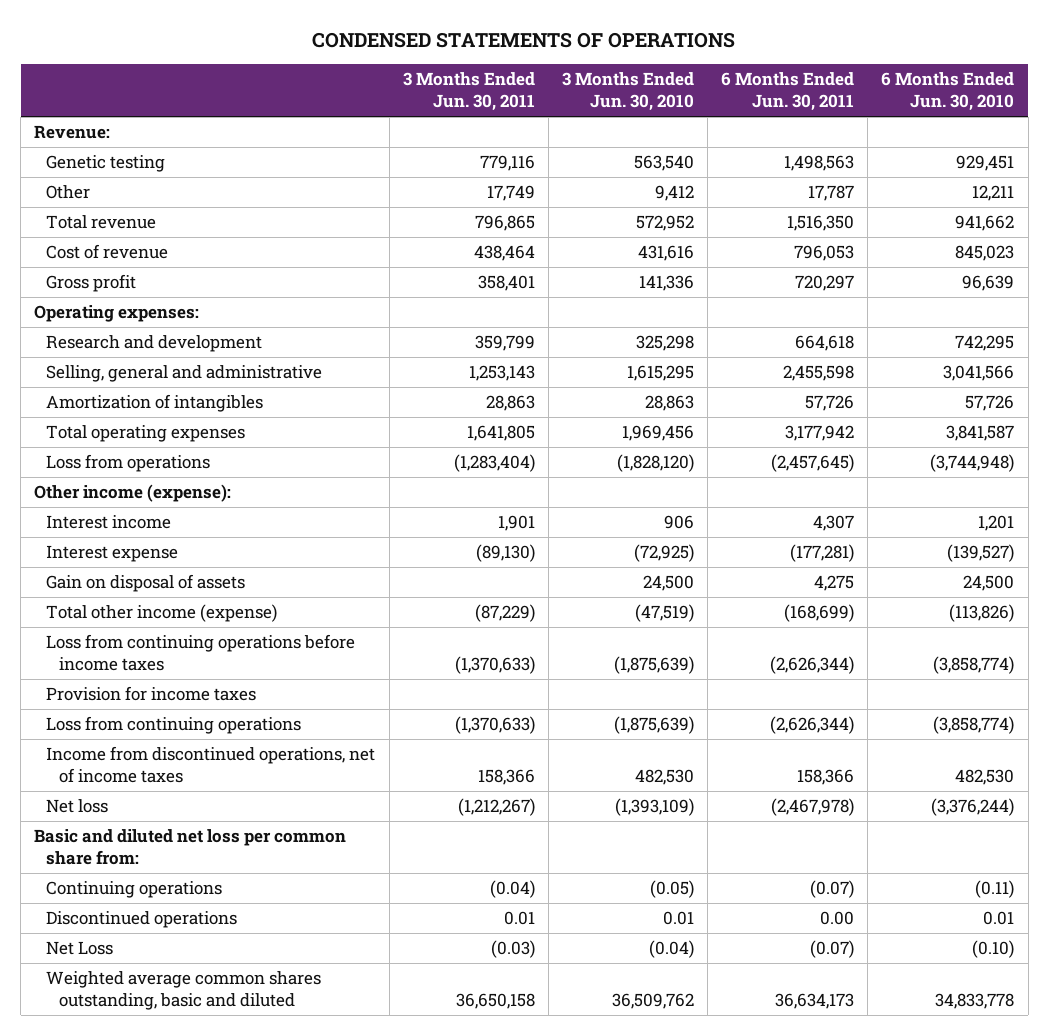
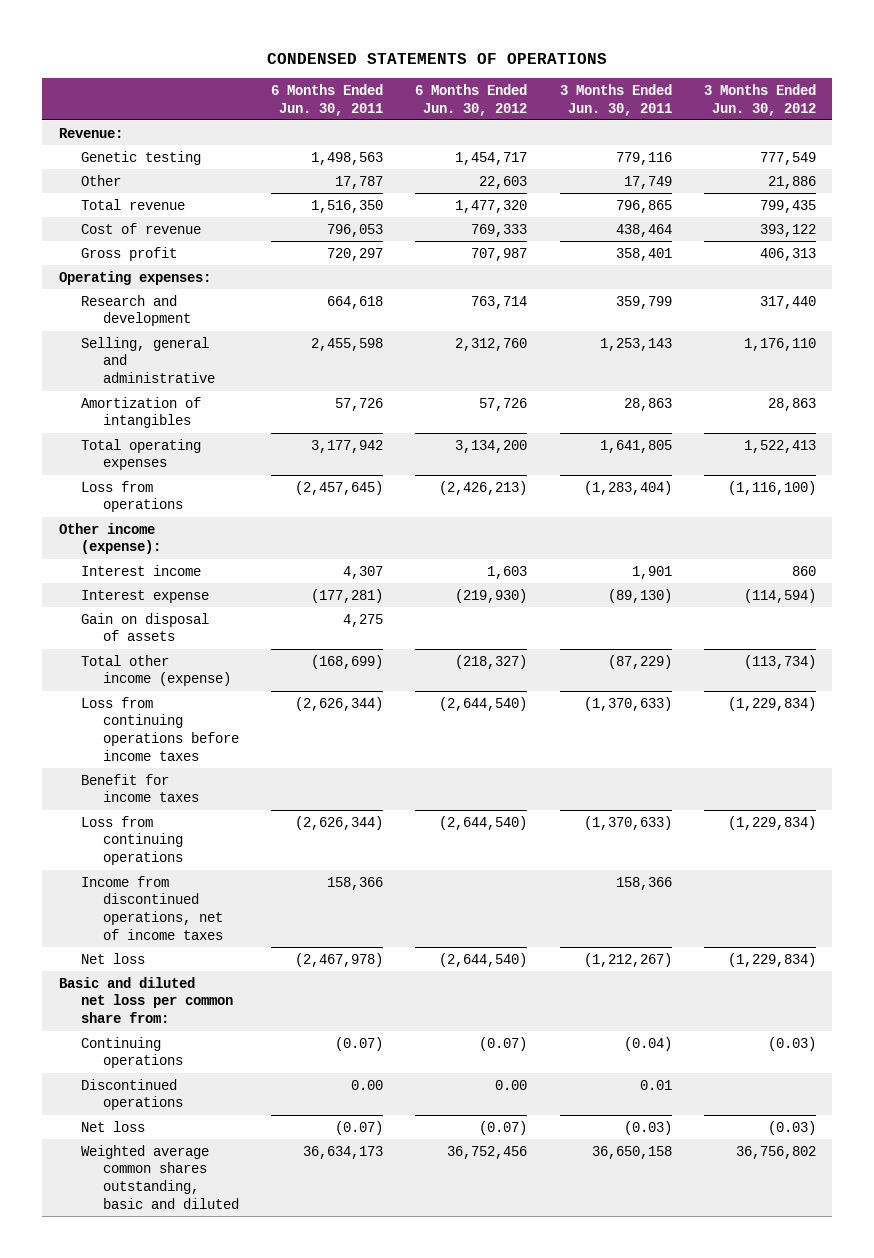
[561,72,694,112] 3 Months Ended Jun. 30, 2010 -> none
[881,72,1015,112] 6 Months Ended Jun. 30, 2010 -> none
none -> [415,83,528,116] 6 Months Ended Jun. 30, 2012
none -> [703,83,816,116] 3 Months Ended Jun. 30, 2012
[46,686,257,702] Provision for income taxes -> [80,773,199,803] Benefit for income taxes
[46,941,114,956] Net Loss -> [80,1120,145,1132] Net loss

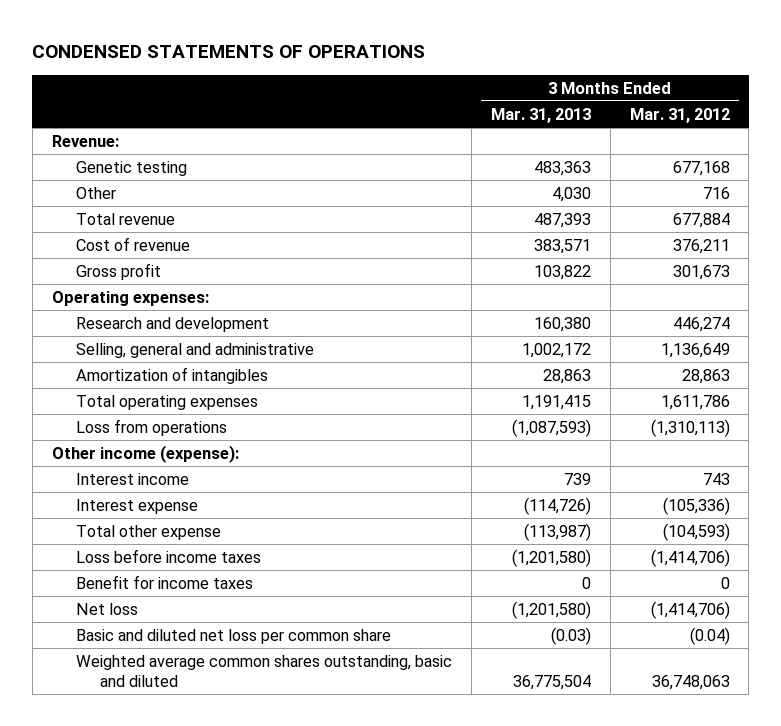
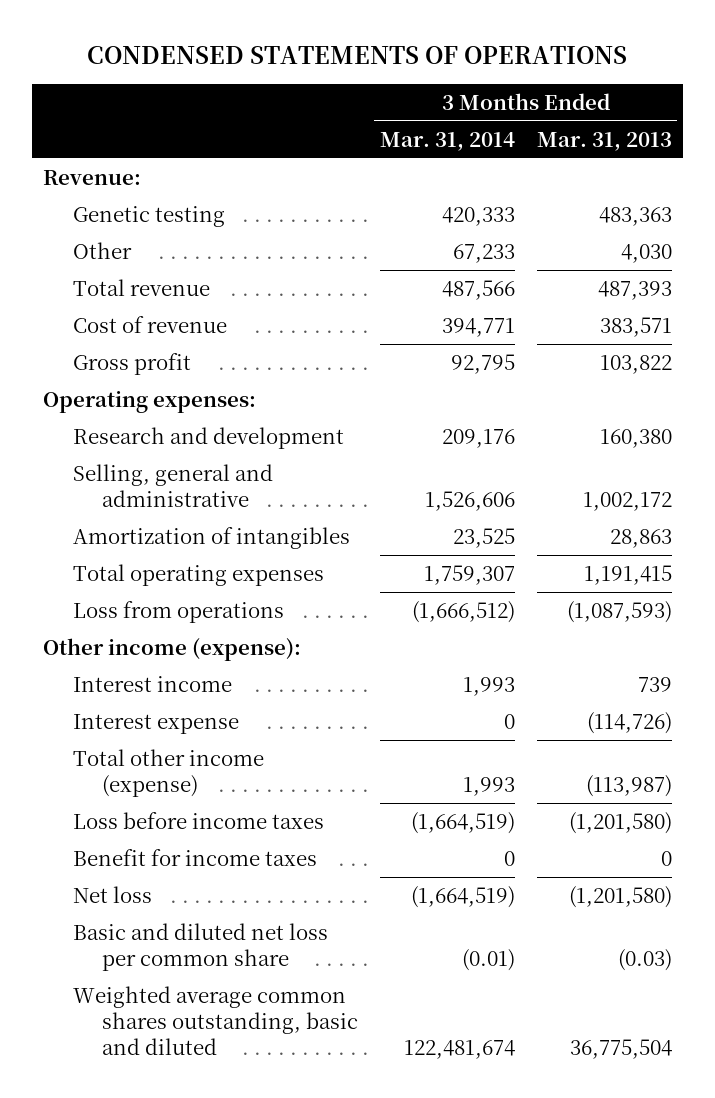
[629,107,730,123] Mar. 31, 2012 -> none
none -> [379,131,515,151] Mar. 31, 2014
[76,524,222,540] Total other expense -> [72,748,264,797] Total other income (expense)

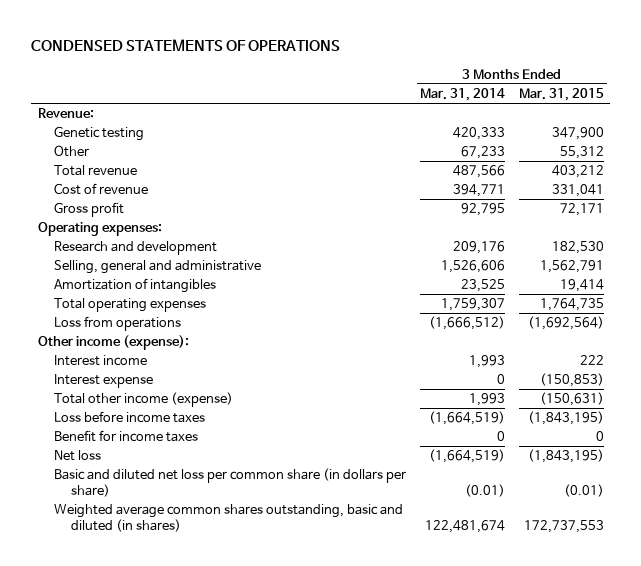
[536,131,672,151] Mar. 31, 2013 -> none
none -> [518,88,604,102] Mar. 31, 2015
[72,922,328,971] Basic and diluted net loss per common share -> [54,468,407,497] Basic and diluted net loss per common share (in dollars per share)
[72,985,359,1055] Weighted average common shares outstanding, basic and diluted -> [54,504,404,532] Weighted average common shares outstanding, basic and diluted (in shares)

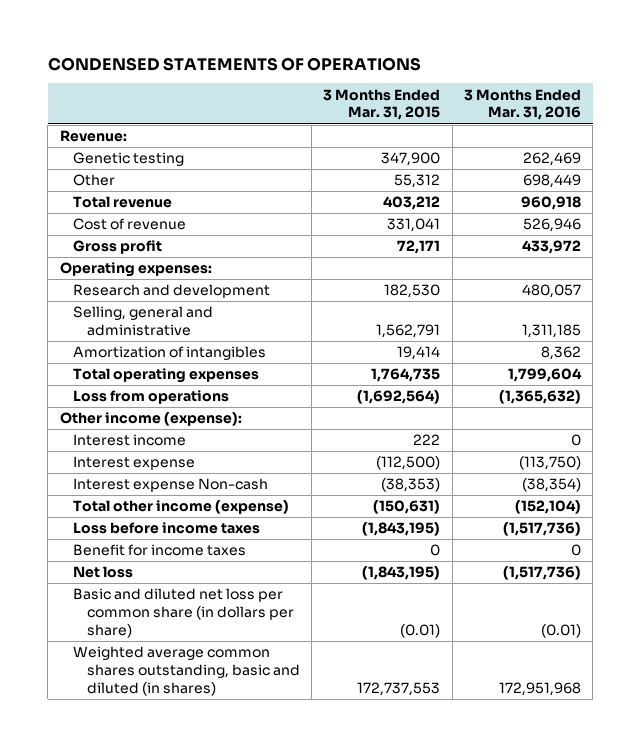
[420,88,506,102] Mar. 31, 2014 -> none
none -> [463,88,581,121] 3 Months Ended Mar. 31, 2016
[539,373,604,388] (150,853) -> [376,456,441,471] (112,500)
none -> [73,478,269,493] Interest expense Non-cash

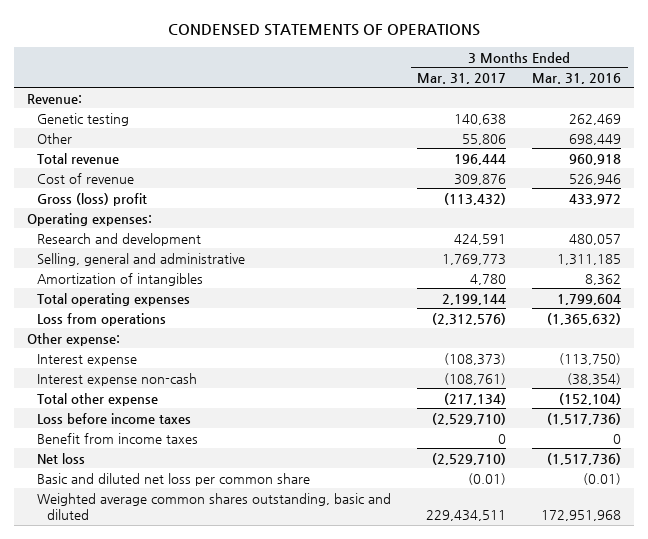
[323,88,441,121] 3 Months Ended Mar. 31, 2015 -> none
none -> [417,72,507,84] Mar. 31, 2017
[73,240,163,255] Gross profit -> [37,192,148,206] Gross (loss) profit
[73,434,187,447] Interest income -> none
[59,412,242,427] Other income (expense): -> [27,332,121,346] Other expense:
[73,478,269,493] Interest expense Non-cash -> [37,372,198,386] Interest expense non-cash
[73,500,290,515] Total other income (expense) -> [37,392,159,406] Total other expense
[73,544,247,557] Benefit for income taxes -> [37,432,199,444] Benefit from income taxes
[73,588,294,638] Basic and diluted net loss per common share (in dollars per share) -> [37,472,311,486] Basic and diluted net loss per common share
[73,646,300,696] Weighted average common shares outstanding, basic and diluted (in shares) -> [37,492,392,521] Weighted average common shares outstanding, basic and diluted

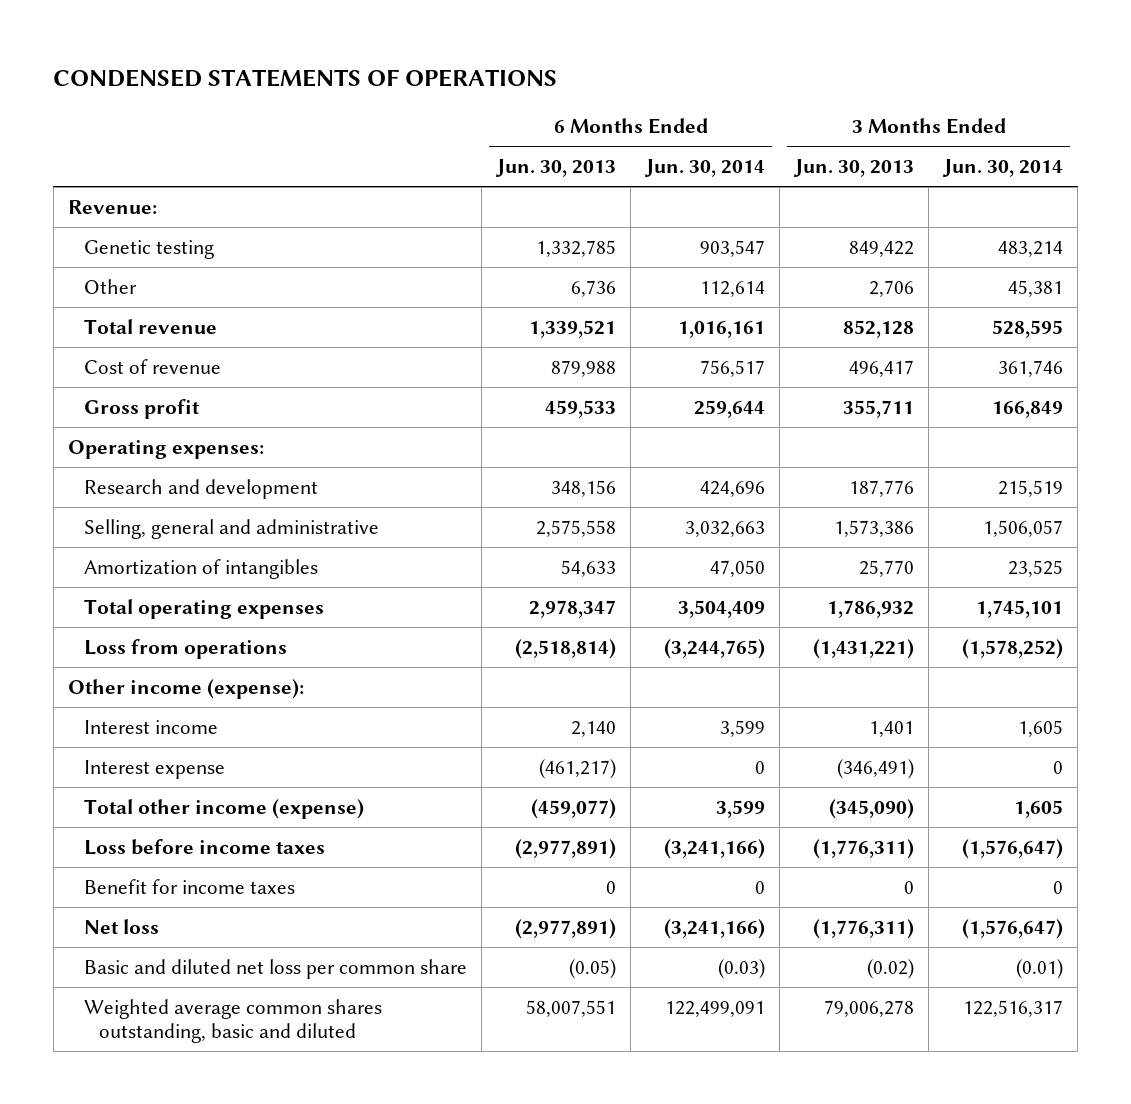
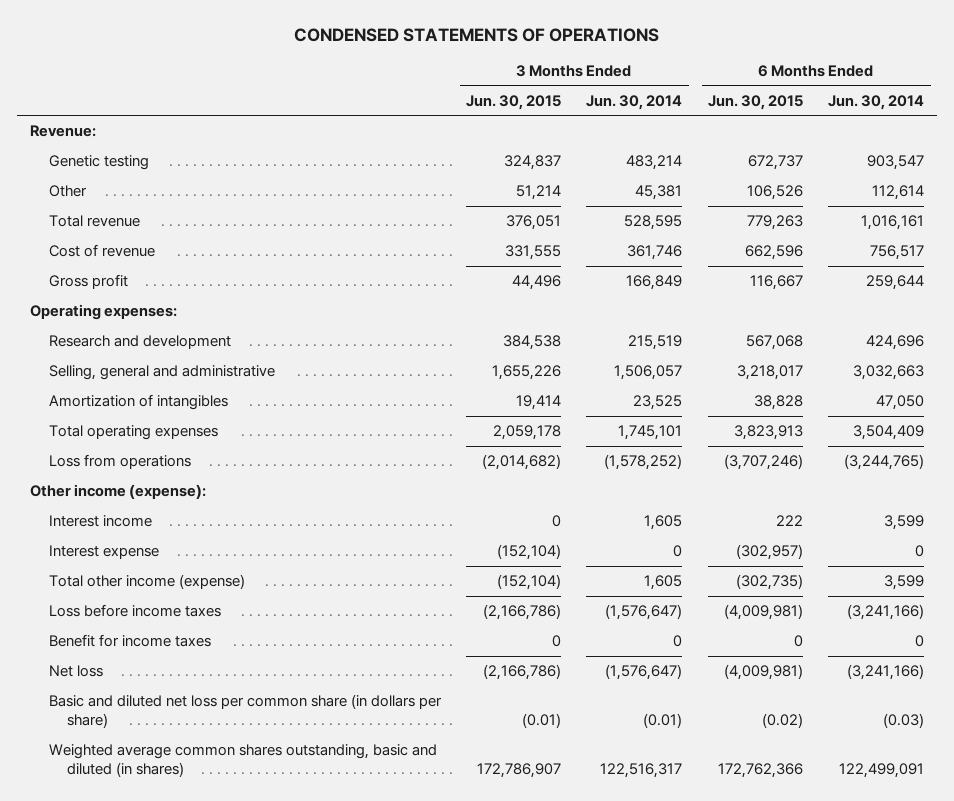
[494,159,616,178] Jun. 30, 2013 -> none
[792,159,914,178] Jun. 30, 2013 -> none
none -> [466,94,562,110] Jun. 30, 2015
none -> [707,94,803,110] Jun. 30, 2015
[83,958,467,979] Basic and diluted net loss per common share -> [48,694,442,729] Basic and diluted net loss per common share (in dollars per share)
[83,998,382,1044] Weighted average common shares outstanding, basic and diluted -> [48,744,437,778] Weighted average common shares outstanding, basic and diluted (in shares)

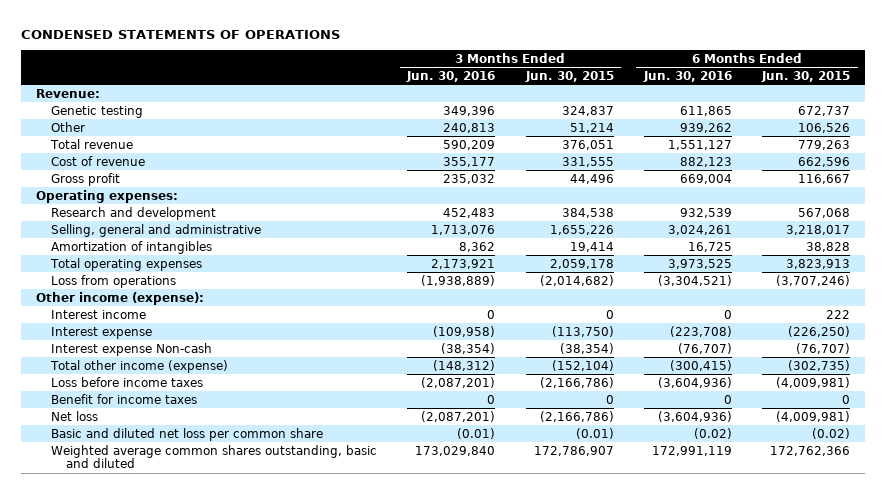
[586,94,683,110] Jun. 30, 2014 -> none
[828,94,925,110] Jun. 30, 2014 -> none
none -> [406,70,496,82] Jun. 30, 2016
none -> [642,70,732,82] Jun. 30, 2016
[497,544,562,561] (152,104) -> [551,325,614,337] (113,750)
[735,544,803,561] (302,957) -> [788,325,851,337] (226,250)
none -> [51,342,213,356] Interest expense Non-cash
[48,694,442,729] Basic and diluted net loss per common share (in dollars per share) -> [51,427,324,441] Basic and diluted net loss per common share
[48,744,437,778] Weighted average common shares outstanding, basic and diluted (in shares) -> [51,444,378,469] Weighted average common shares outstanding, basic and diluted

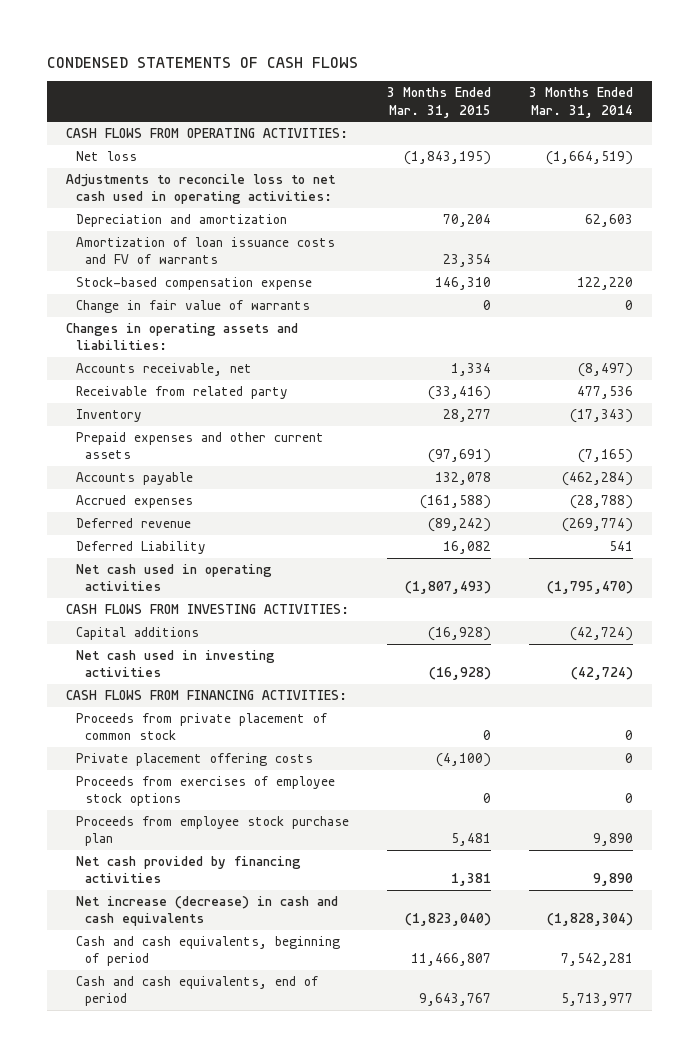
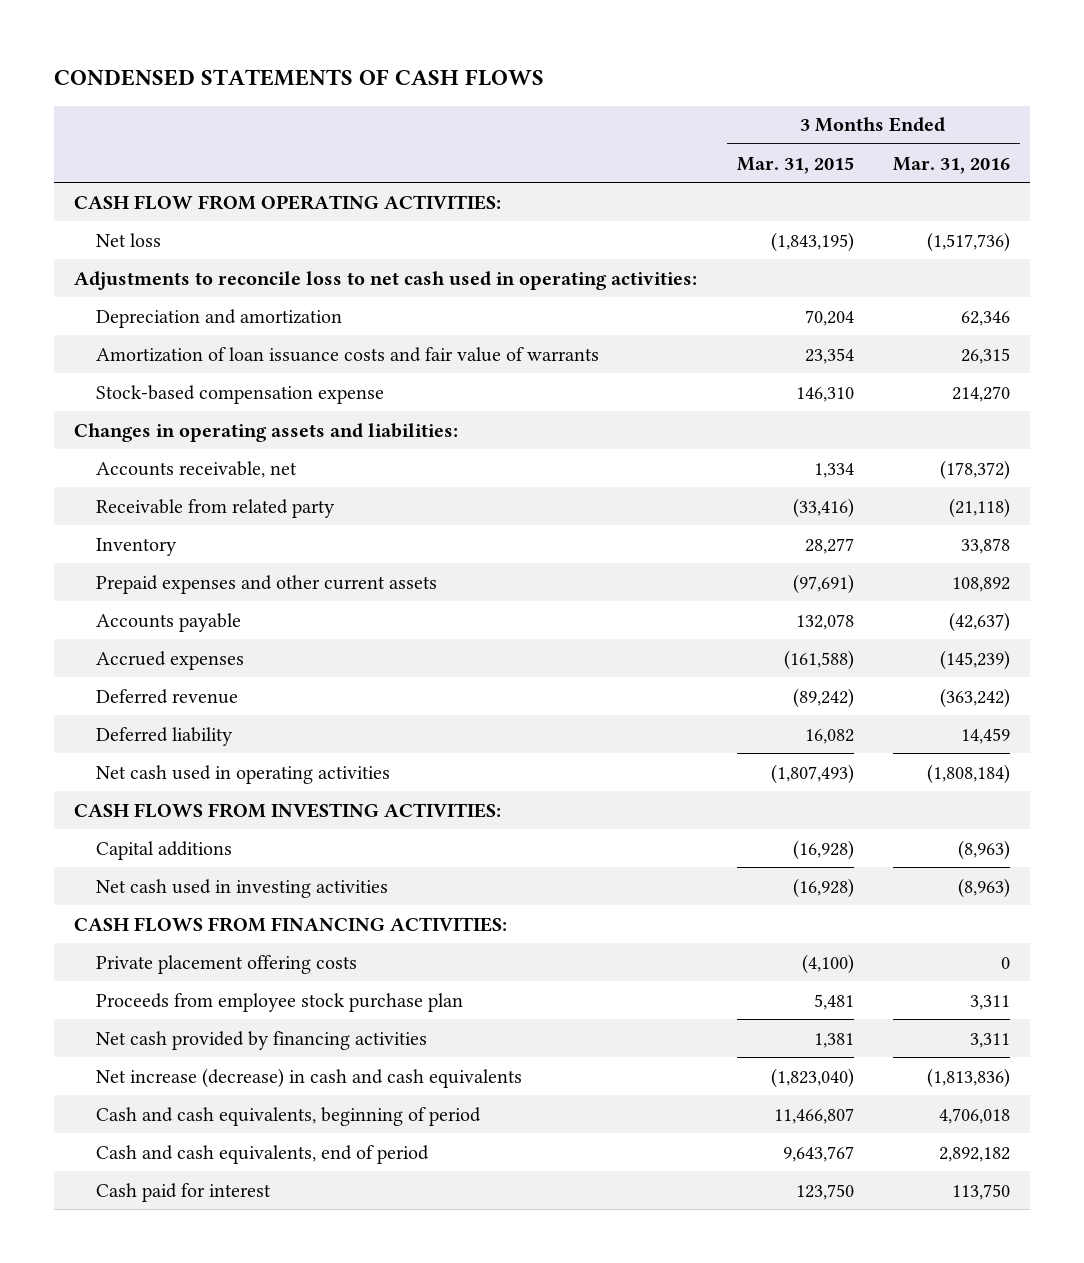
[528,87,633,118] 3 Months Ended Mar. 31, 2014 -> none
none -> [893,156,1011,174] Mar. 31, 2016
[65,128,348,139] CASH FLOWS FROM OPERATING ACTIVITIES: -> [73,194,501,210] CASH FLOW FROM OPERATING ACTIVITIES:
[75,237,335,265] Amortization of loan issuance costs and FV of warrants -> [95,346,599,362] Amortization of loan issuance costs and fair value of warrants
[75,300,310,314] Change in fair value of warrants -> none
[75,541,206,555] Deferred Liability -> [95,726,233,746] Deferred liability
[75,713,327,741] Proceeds from private placement of common stock -> none
[75,776,335,807] Proceeds from exercises of employee stock options -> none
none -> [95,1182,271,1202] Cash paid for interest

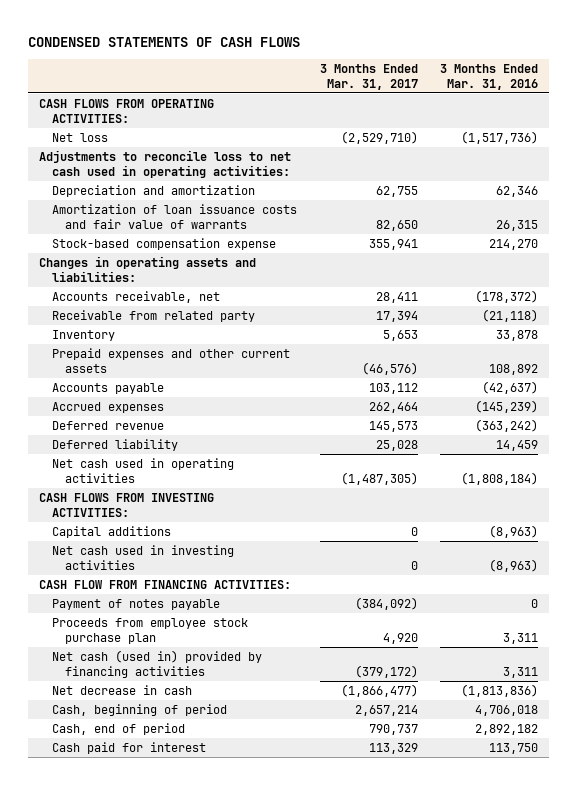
[736,156,854,174] Mar. 31, 2015 -> none
none -> [319,63,418,90] 3 Months Ended Mar. 31, 2017
[73,194,501,210] CASH FLOW FROM OPERATING ACTIVITIES: -> [38,98,214,123] CASH FLOWS FROM OPERATING ACTIVITIES:
[95,954,357,974] Private placement offering costs -> none
[73,916,507,932] CASH FLOWS FROM FINANCING ACTIVITIES: -> [38,579,291,589] CASH FLOW FROM FINANCING ACTIVITIES:
none -> [52,598,221,610] Payment of notes payable
[95,1030,427,1050] Net cash provided by financing activities -> [52,649,263,678] Net cash (used in) provided by financing activities
[95,1067,522,1088] Net increase (decrease) in cash and cash equivalents -> [52,684,193,695] Net decrease in cash
[95,1106,481,1126] Cash and cash equivalents, beginning of period -> [52,703,228,716] Cash, beginning of period
[95,1144,429,1164] Cash and cash equivalents, end of period -> [52,722,186,735] Cash, end of period

